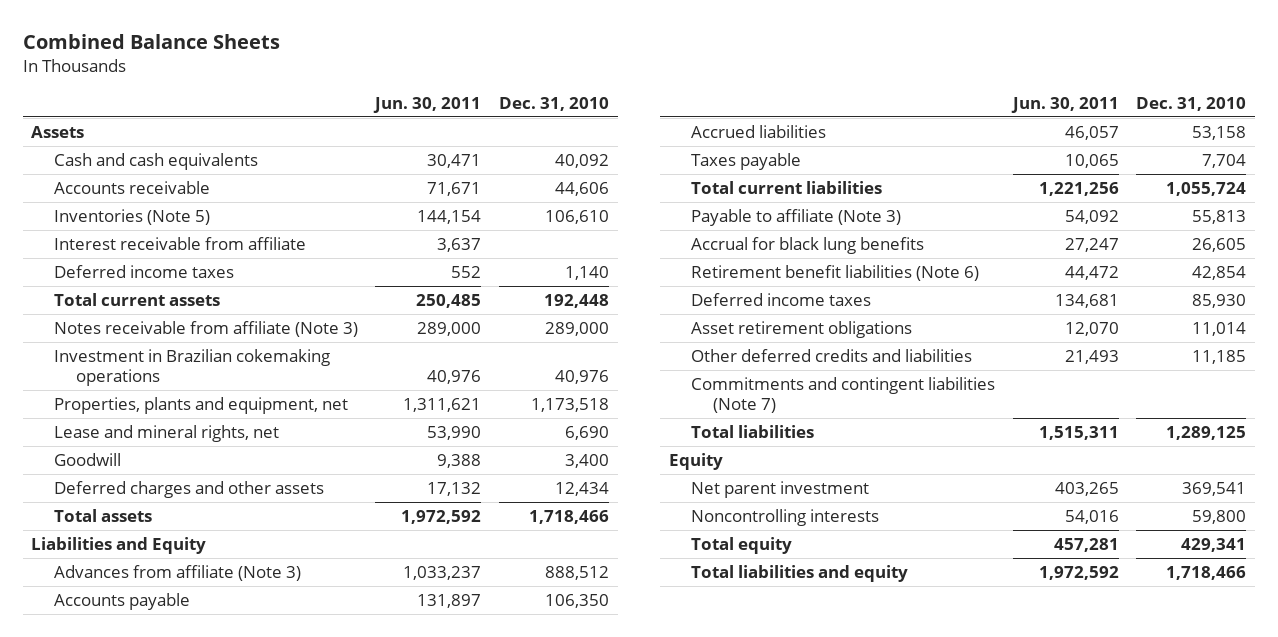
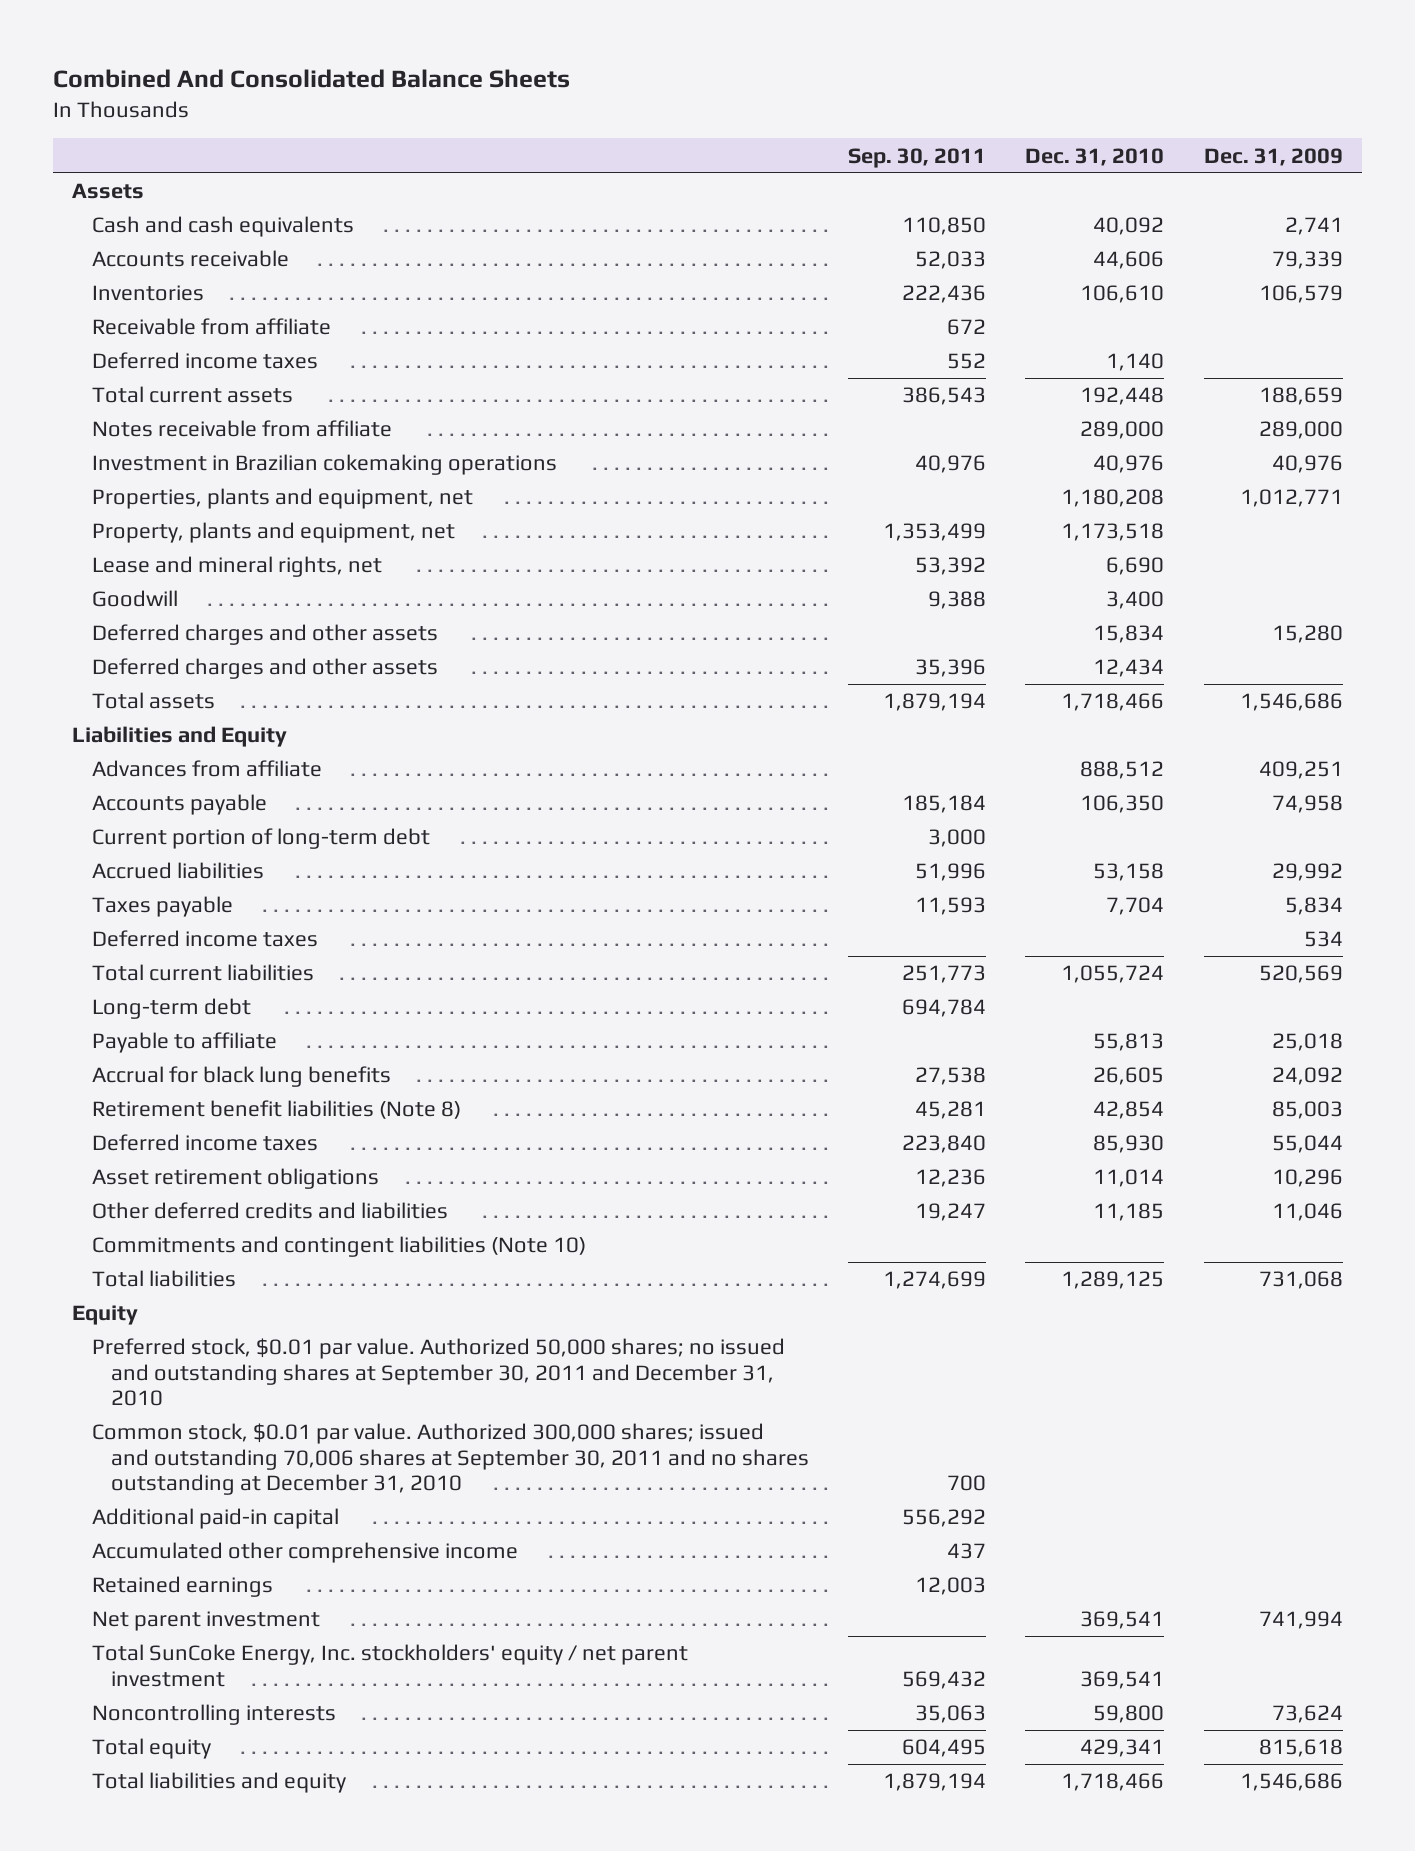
[22,33,280,49] Combined Balance Sheets -> [52,68,570,88] Combined And Consolidated Balance Sheets
[373,96,482,113] Jun. 30, 2011 -> none
none -> [848,147,987,168] Sep. 30, 2011
none -> [1203,147,1343,166] Dec. 31, 2009
[53,209,210,226] Inventories (Note 5) -> [91,285,204,302] Inventories
[53,237,306,251] Interest receivable from affiliate -> [91,318,331,336] Receivable from affiliate
[53,321,358,338] Notes receivable from affiliate (Note 3) -> [91,420,392,438] Notes receivable from affiliate
[530,398,609,413] 1,173,518 -> [1061,489,1165,508] 1,180,208
none -> [91,522,455,544] Property, plants and equipment, net
none -> [91,624,438,646] Deferred charges and other assets
[53,565,301,582] Advances from affiliate (Note 3) -> [91,760,322,778] Advances from affiliate
none -> [91,828,430,850] Current portion of long-term debt
none -> [91,930,318,948] Deferred income taxes
none -> [91,998,251,1020] Long-term debt
[691,209,902,227] Payable to affiliate (Note 3) -> [91,1032,277,1054] Payable to affiliate
[691,265,980,282] Retirement benefit liabilities (Note 6) -> [91,1100,461,1120] Retirement benefit liabilities (Note 8)
[691,377,996,413] Commitments and contingent liabilities (Note 7) -> [91,1236,586,1258] Commitments and contingent liabilities (Note 10)
none -> [91,1338,785,1406] Preferred stock, $0.01 par value. Authorized 50,000 shares; no issued and outstanding shares at September 30, 2011 and December 31, 2010
none -> [91,1423,810,1495] Common stock, $0.01 par value. Authorized 300,000 shares; issued and outstanding 70,006 shares at September 30, 2011 and no shares outstanding at December 31, 2010
none -> [91,1508,339,1530] Additional paid-in capital
none -> [91,1542,518,1564] Accumulated other comprehensive income
none -> [91,1576,273,1598] Retained earnings
none -> [91,1644,688,1687] Total SunCoke Energy, Inc. stockholders' equity / net parent investment

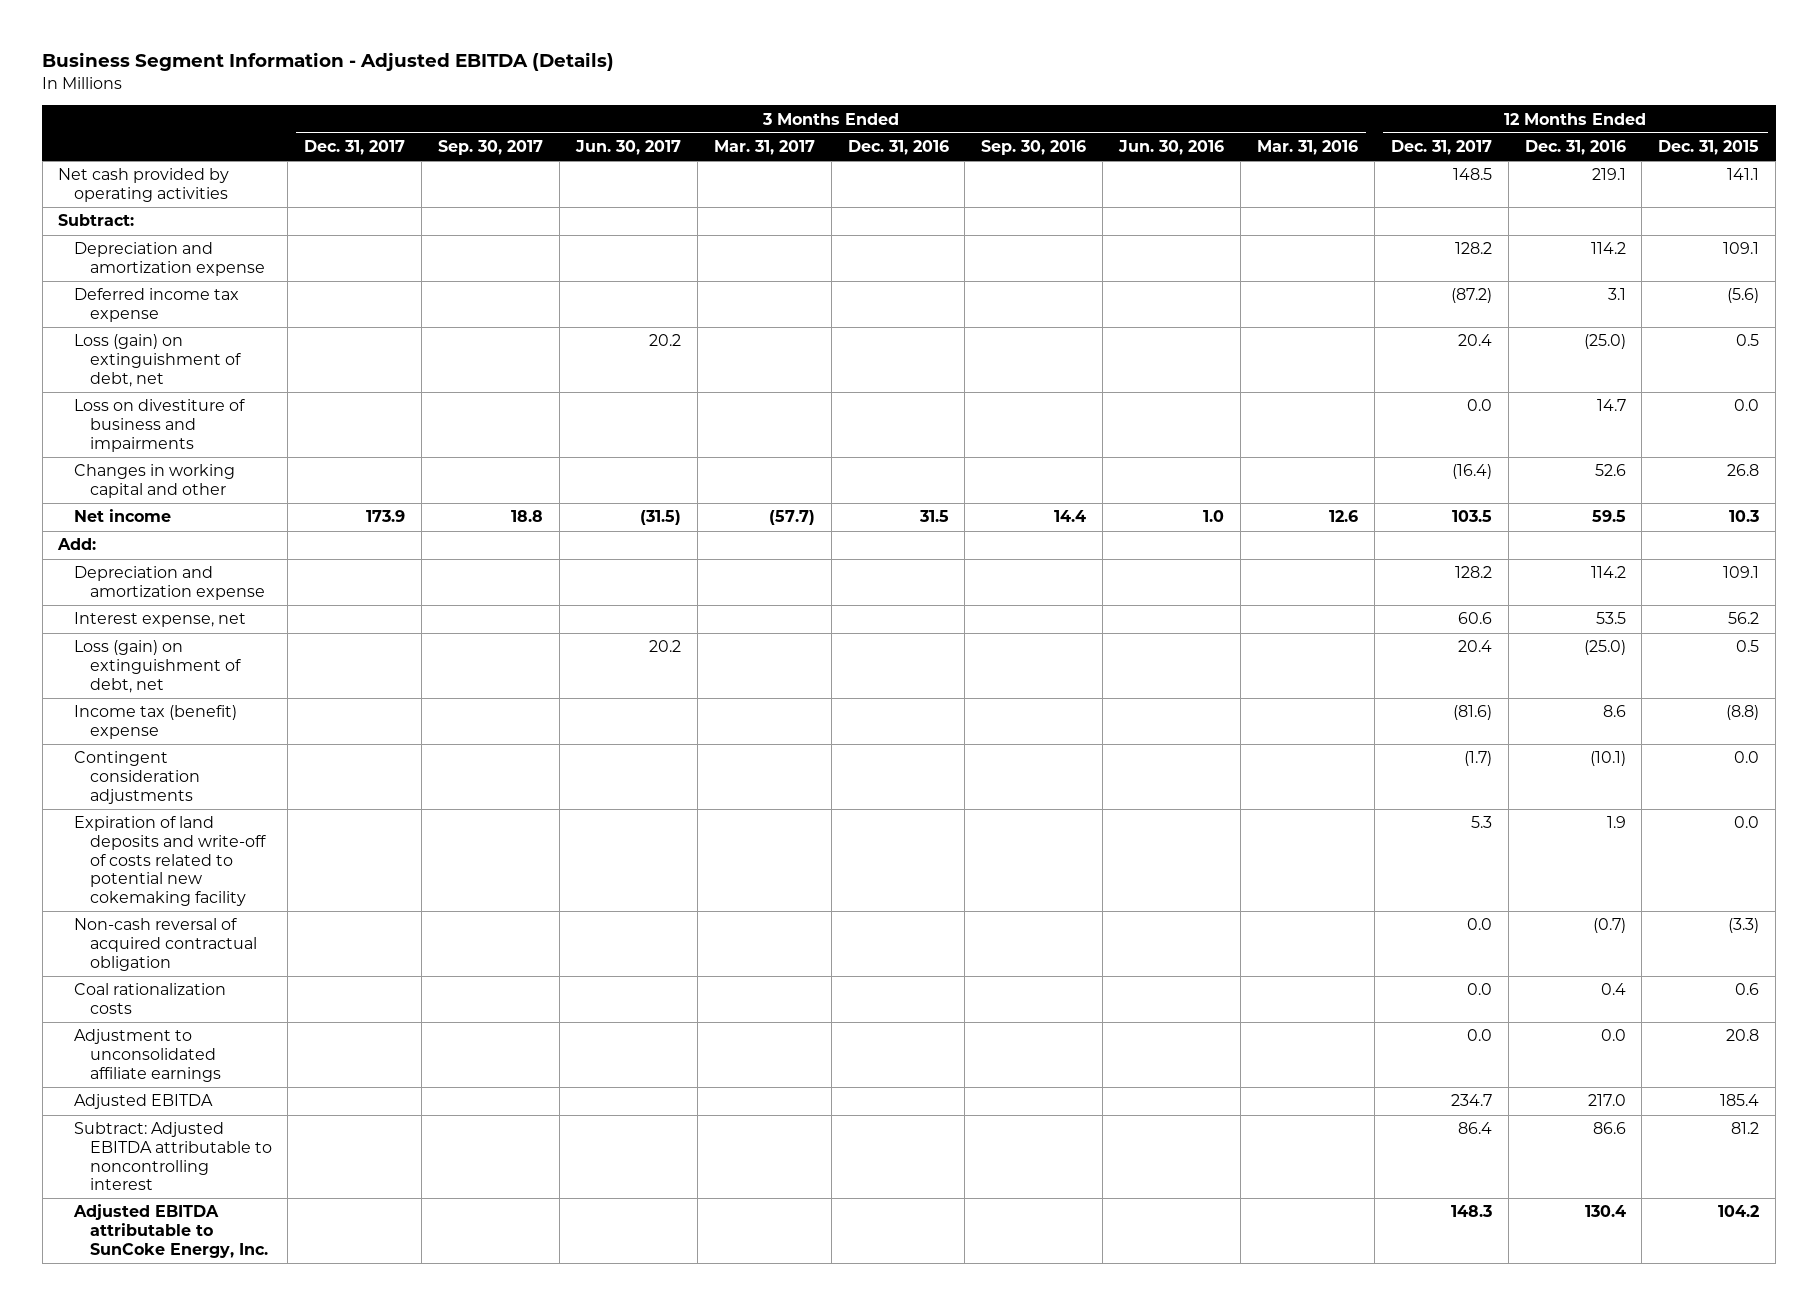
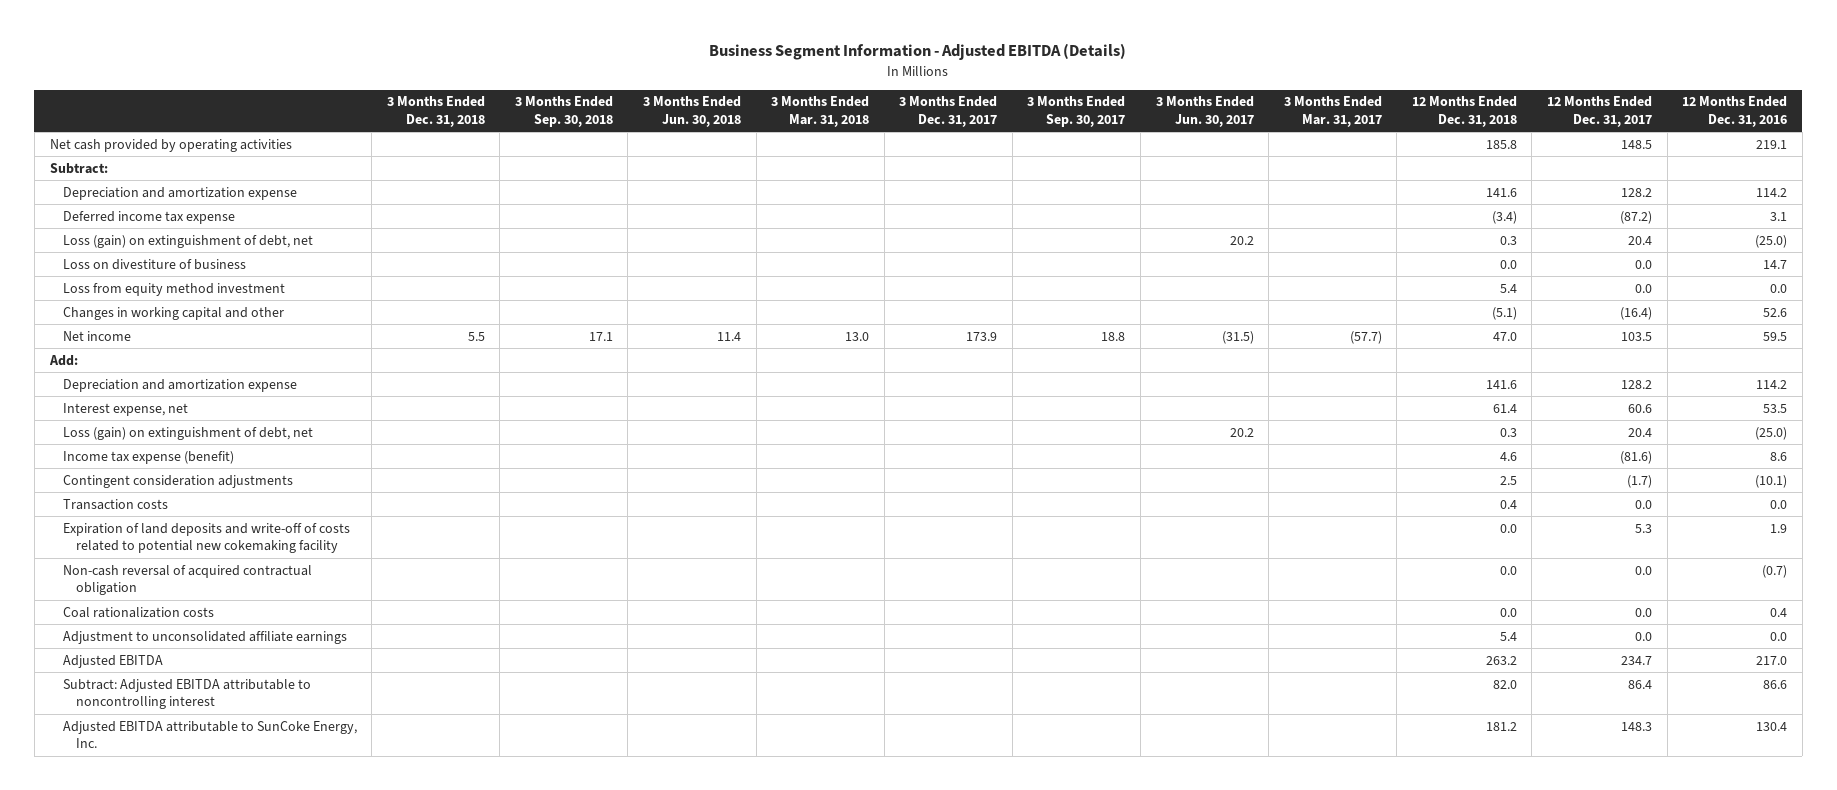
[847,140,949,156] Dec. 31, 2016 -> none
[981,140,1087,156] Sep. 30, 2016 -> none
[1118,140,1225,156] Jun. 30, 2016 -> none
[1256,140,1358,156] Mar. 31, 2016 -> none
[1658,140,1760,156] Dec. 31, 2015 -> none
none -> [386,96,485,128] 3 Months Ended Dec. 31, 2018
none -> [514,96,613,128] 3 Months Ended Sep. 30, 2018
none -> [642,96,741,128] 3 Months Ended Jun. 30, 2018
none -> [771,96,870,128] 3 Months Ended Mar. 31, 2018
none -> [1411,96,1517,128] 12 Months Ended Dec. 31, 2018
[74,399,246,452] Loss on divestiture of business and impairments -> [62,258,246,270] Loss on divestiture of business
none -> [62,282,285,296] Loss from equity method investment
[74,705,238,740] Income tax (benefit) expense -> [62,450,234,464] Income tax expense (benefit)
none -> [62,498,168,510] Transaction costs

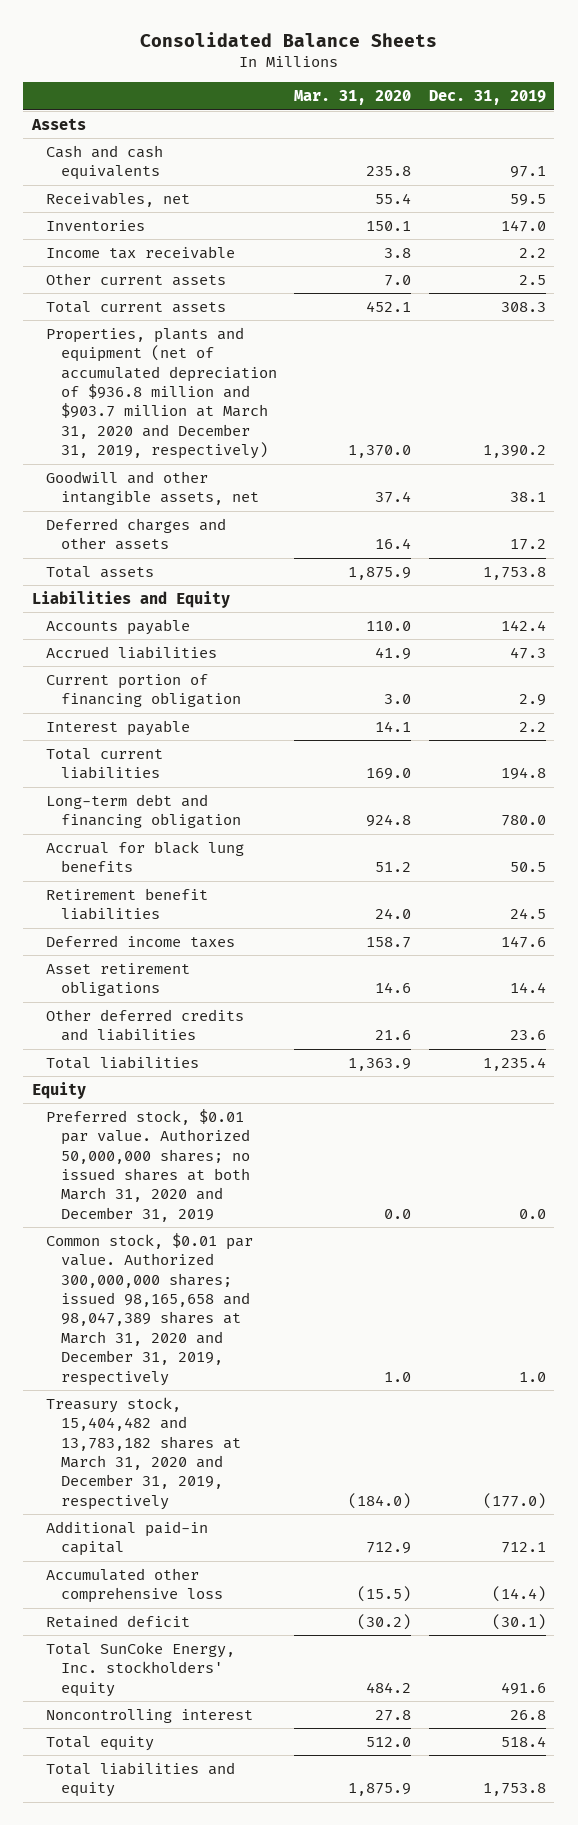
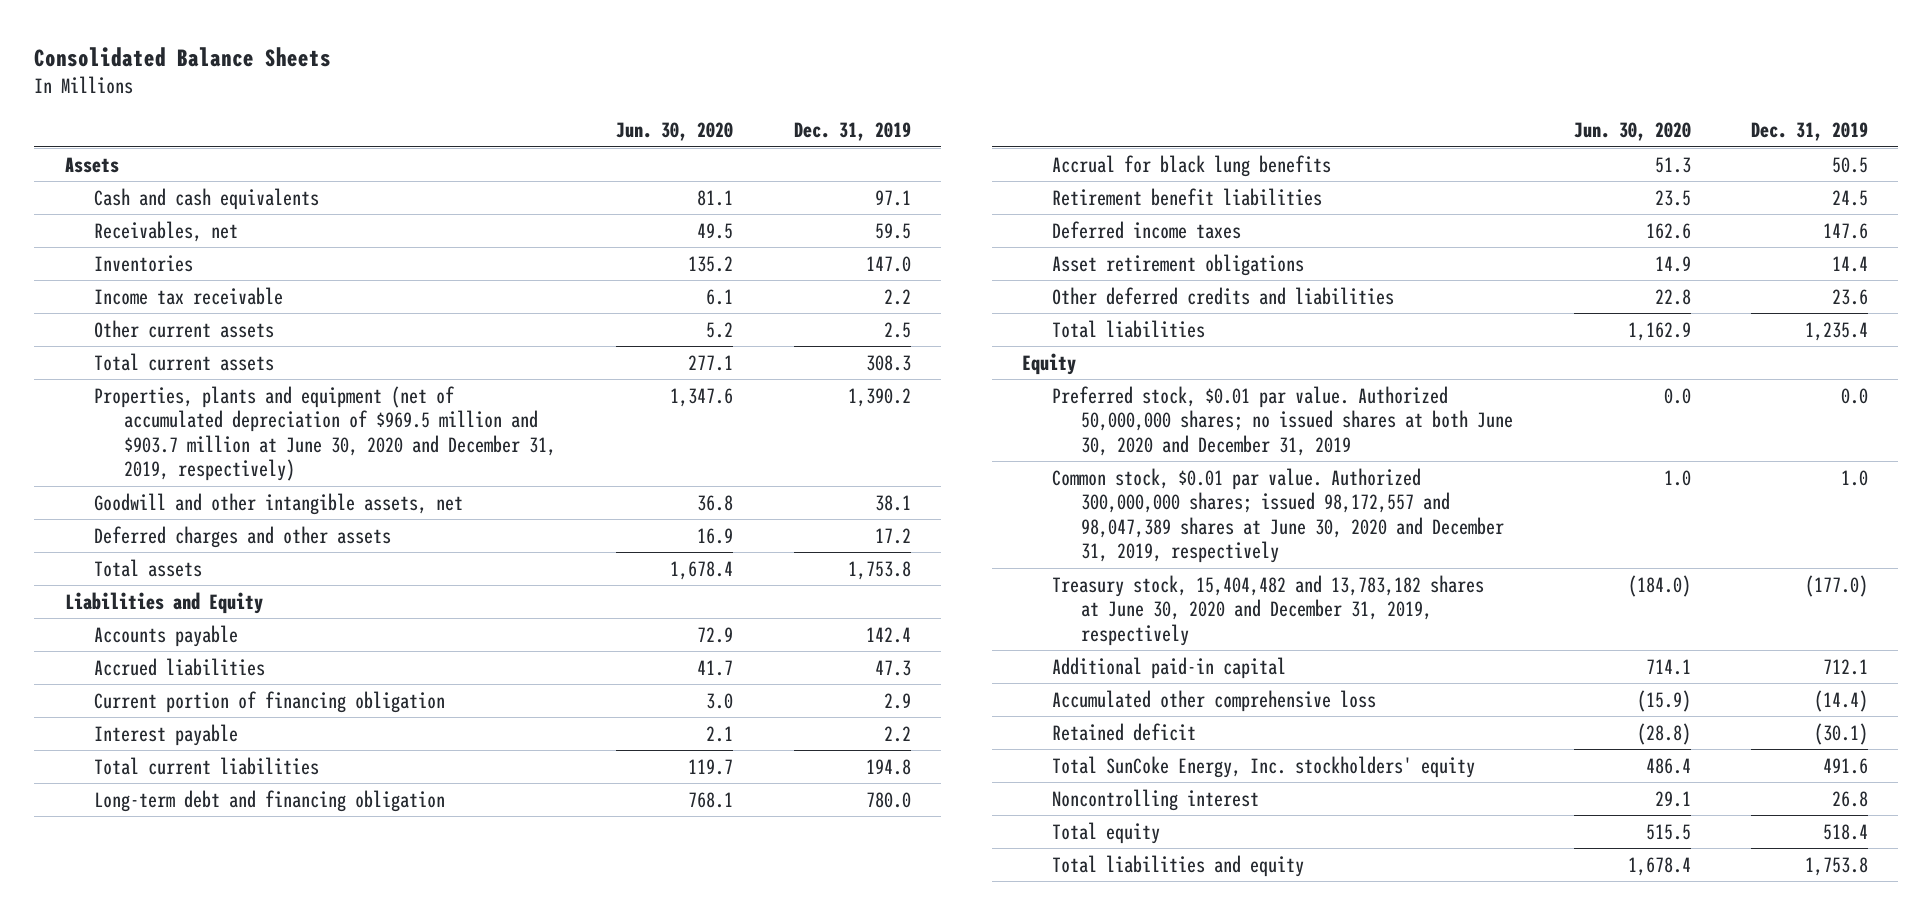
[294,90,412,106] Mar. 31, 2020 -> none
none -> [616,122,734,142] Jun. 30, 2020
[46,326,277,460] Properties, plants and equipment (net of accumulated depreciation of $936.8 million and $903.7 million at March 31, 2020 and December 31, 2019, respectively) -> [94,385,557,482] Properties, plants and equipment (net of accumulated depreciation of $969.5 million and $903.7 million at June 30, 2020 and December 31, 2019, respectively)
[46,1108,250,1222] Preferred stock, $0.01 par value. Authorized 50,000,000 shares; no issued shares at both March 31, 2020 and December 31, 2019 -> [1051,385,1514,456] Preferred stock, $0.01 par value. Authorized 50,000,000 shares; no issued shares at both June 30, 2020 and December 31, 2019
[46,1232,254,1386] Common stock, $0.01 par value. Authorized 300,000,000 shares; issued 98,165,658 and 98,047,389 shares at March 31, 2020 and December 31, 2019, respectively -> [1051,467,1505,564] Common stock, $0.01 par value. Authorized 300,000,000 shares; issued 98,172,557 and 98,047,389 shares at June 30, 2020 and December 31, 2019, respectively
[46,1396,241,1510] Treasury stock, 15,404,482 and 13,783,182 shares at March 31, 2020 and December 31, 2019, respectively -> [1051,574,1484,646] Treasury stock, 15,404,482 and 13,783,182 shares at June 30, 2020 and December 31, 2019, respectively

